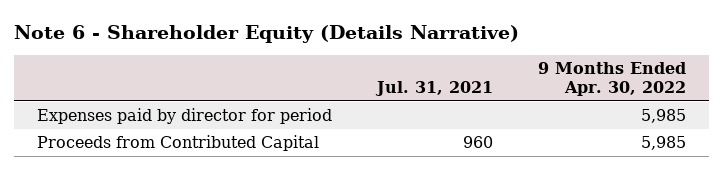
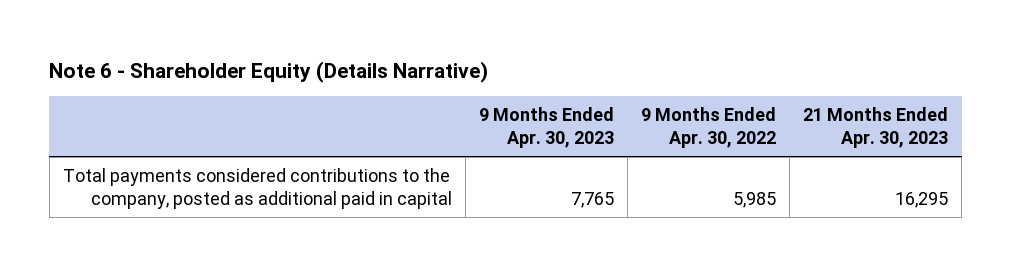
[374,81,493,97] Jul. 31, 2021 -> none
none -> [478,106,614,149] 9 Months Ended Apr. 30, 2023
none -> [803,106,949,149] 21 Months Ended Apr. 30, 2023
[36,108,332,125] Expenses paid by director for period -> none
[36,135,319,152] Proceeds from Contributed Capital -> [62,167,452,210] Total payments considered contributions to the company, posted as additional paid in capital

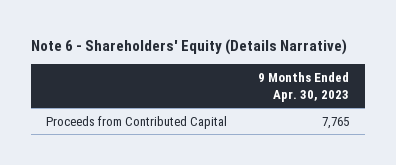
[49,60,489,83] Note 6 - Shareholder Equity (Details Narrative) -> [30,39,347,56] Note 6 - Shareholders' Equity (Details Narrative)
[640,106,776,149] 9 Months Ended Apr. 30, 2022 -> none
[803,106,949,149] 21 Months Ended Apr. 30, 2023 -> none
[62,167,452,210] Total payments considered contributions to the company, posted as additional paid in capital -> [46,115,228,129] Proceeds from Contributed Capital

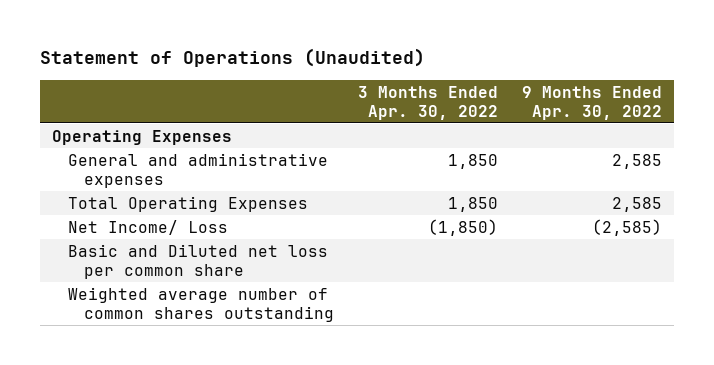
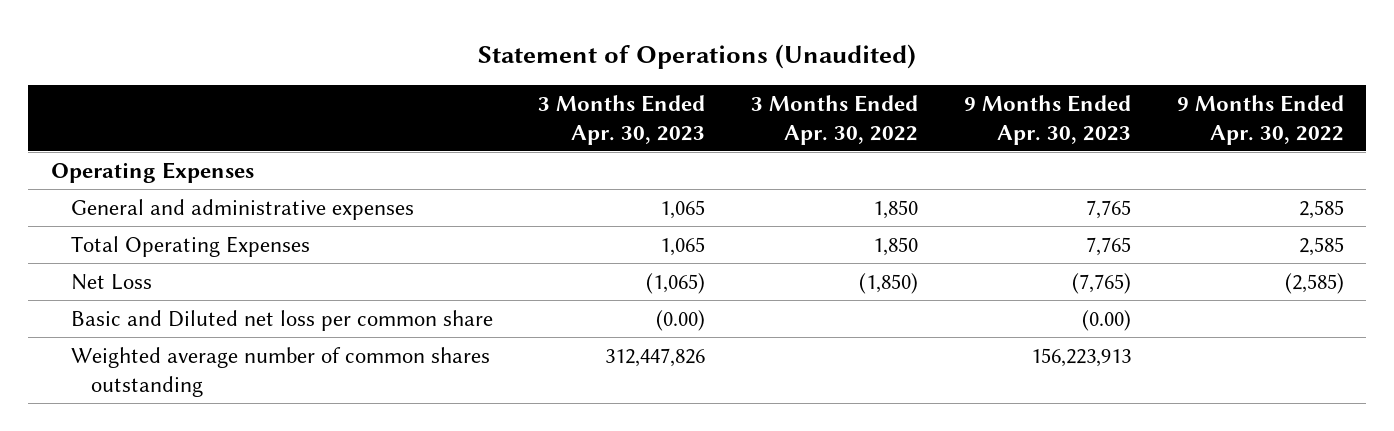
none -> [538,94,706,145] 3 Months Ended Apr. 30, 2023
none -> [963,94,1131,145] 9 Months Ended Apr. 30, 2023
[67,219,228,235] Net Income/ Loss -> [70,273,152,290] Net Loss

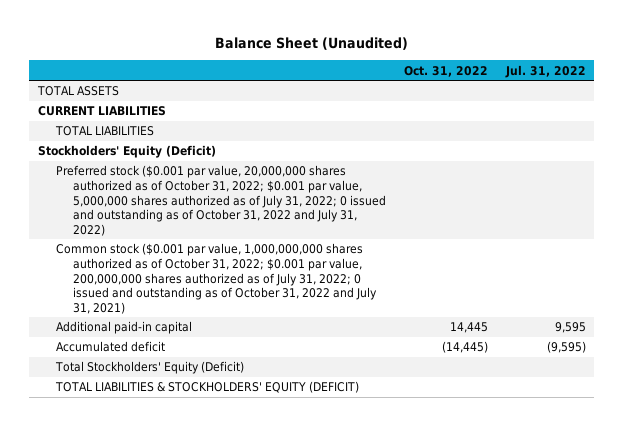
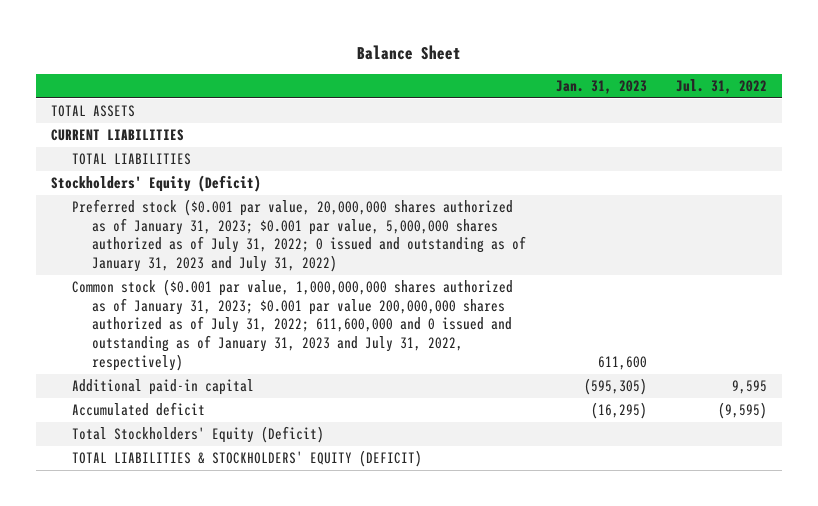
[214,37,408,51] Balance Sheet (Unaudited) -> [357,44,462,60] Balance Sheet
[403,65,488,77] Oct. 31, 2022 -> none
none -> [555,79,647,94] Jan. 31, 2023
[55,165,387,236] Preferred stock ($0.001 par value, 20,000,000 shares authorized as of October 31, 2022; $0.001 par value, 5,000,000 shares authorized as of July 31, 2022; 0 issued and outstanding as of October 31, 2022 and July 31, 2022) -> [71,199,527,273] Preferred stock ($0.001 par value, 20,000,000 shares authorized as of January 31, 2023; $0.001 par value, 5,000,000 shares authorized as of July 31, 2022; 0 issued and outstanding as of January 31, 2023 and July 31, 2022)
[55,243,378,314] Common stock ($0.001 par value, 1,000,000,000 shares authorized as of October 31, 2022; $0.001 par value, 200,000,000 shares authorized as of July 31, 2022; 0 issued and outstanding as of October 31, 2022 and July 31, 2021) -> [71,279,513,371] Common stock ($0.001 par value, 1,000,000,000 shares authorized as of January 31, 2023; $0.001 par value 200,000,000 shares authorized as of July 31, 2022; 611,600,000 and 0 issued and outstanding as of January 31, 2023 and July 31, 2022, respectively)

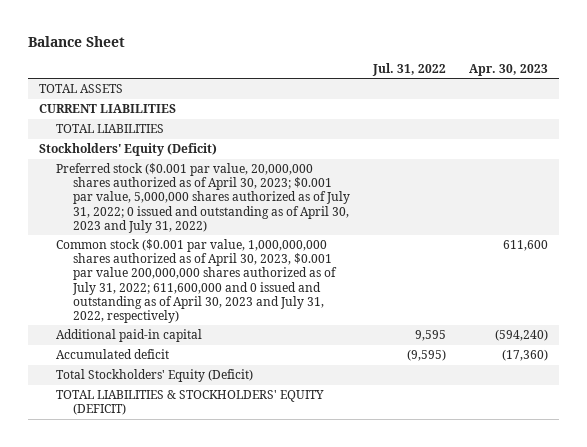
[555,79,647,94] Jan. 31, 2023 -> none
none -> [468,63,548,76] Apr. 30, 2023
[71,199,527,273] Preferred stock ($0.001 par value, 20,000,000 shares authorized as of January 31, 2023; $0.001 par value, 5,000,000 shares authorized as of July 31, 2022; 0 issued and outstanding as of January 31, 2023 and July 31, 2022) -> [56,163,351,233] Preferred stock ($0.001 par value, 20,000,000 shares authorized as of April 30, 2023; $0.001 par value, 5,000,000 shares authorized as of July 31, 2022; 0 issued and outstanding as of April 30, 2023 and July 31, 2022)
[71,279,513,371] Common stock ($0.001 par value, 1,000,000,000 shares authorized as of January 31, 2023; $0.001 par value 200,000,000 shares authorized as of July 31, 2022; 611,600,000 and 0 issued and outstanding as of January 31, 2023 and July 31, 2022, respectively) -> [56,239,338,323] Common stock ($0.001 par value, 1,000,000,000 shares authorized as of April 30, 2023, $0.001 par value 200,000,000 shares authorized as of July 31, 2022; 611,600,000 and 0 issued and outstanding as of April 30, 2023 and July 31, 2022, respectively)

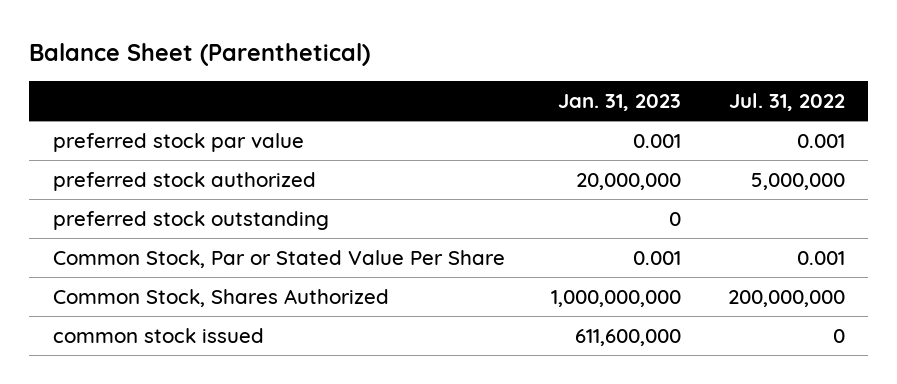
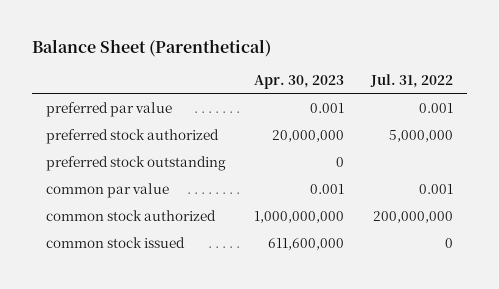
[558,94,682,112] Jan. 31, 2023 -> none
none -> [253,75,344,90] Apr. 30, 2023
[52,132,304,152] preferred stock par value -> [45,102,172,118] preferred par value
[52,249,505,268] Common Stock, Par or Stated Value Per Share -> [45,183,169,199] common par value
[52,288,389,307] Common Stock, Shares Authorized -> [45,210,216,222] common stock authorized

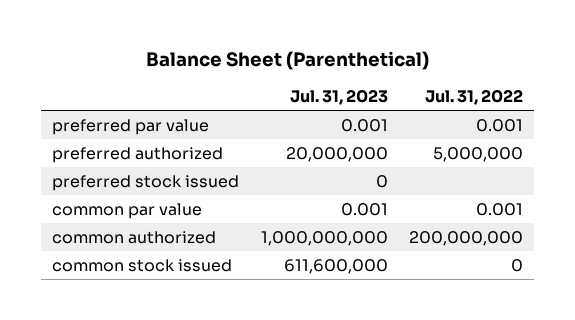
[253,75,344,90] Apr. 30, 2023 -> none
none -> [289,88,388,105] Jul. 31, 2023
[45,129,219,145] preferred stock authorized -> [52,146,224,163] preferred authorized
[45,156,226,172] preferred stock outstanding -> [52,174,240,191] preferred stock issued
[45,210,216,222] common stock authorized -> [52,230,217,244] common authorized

